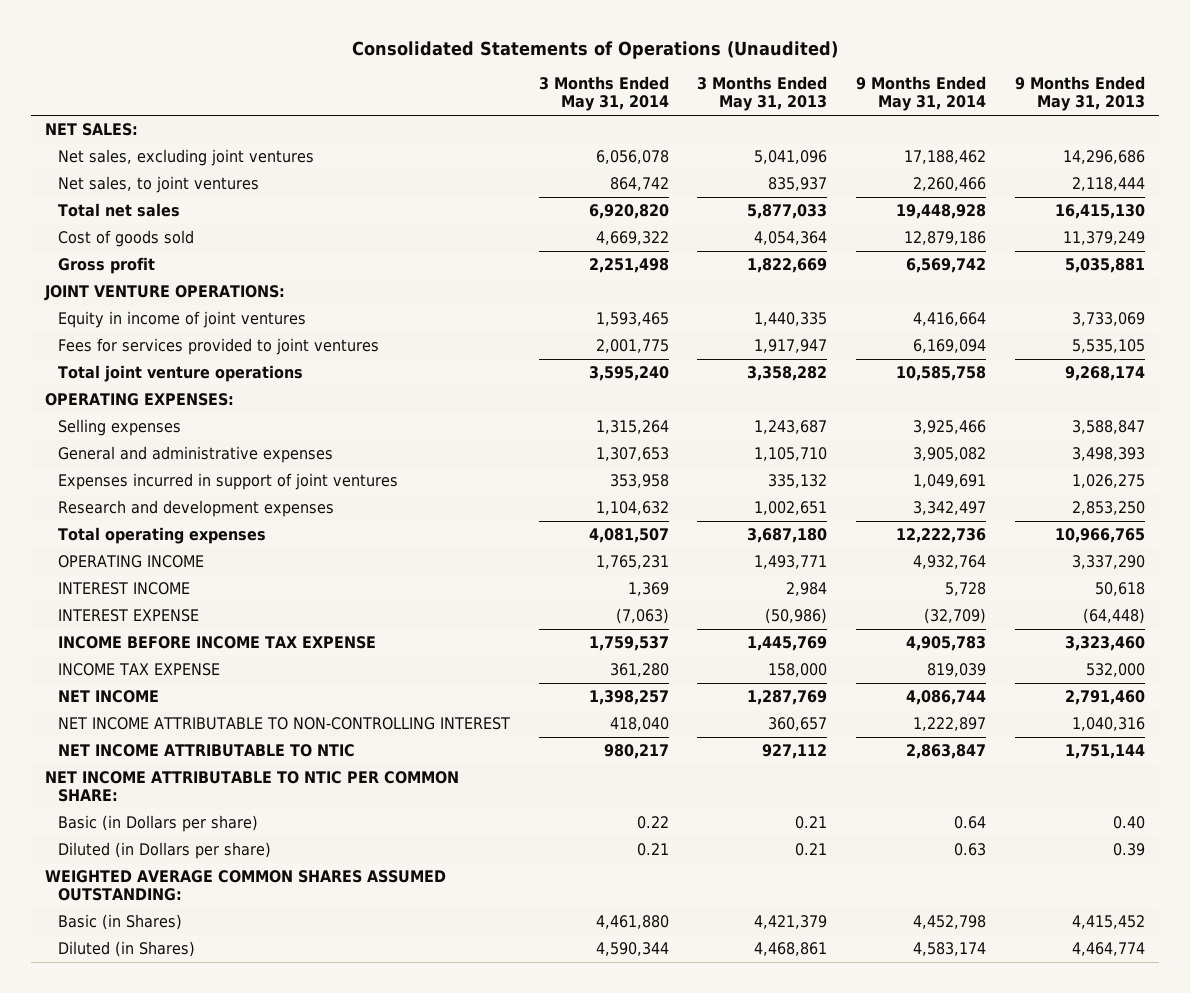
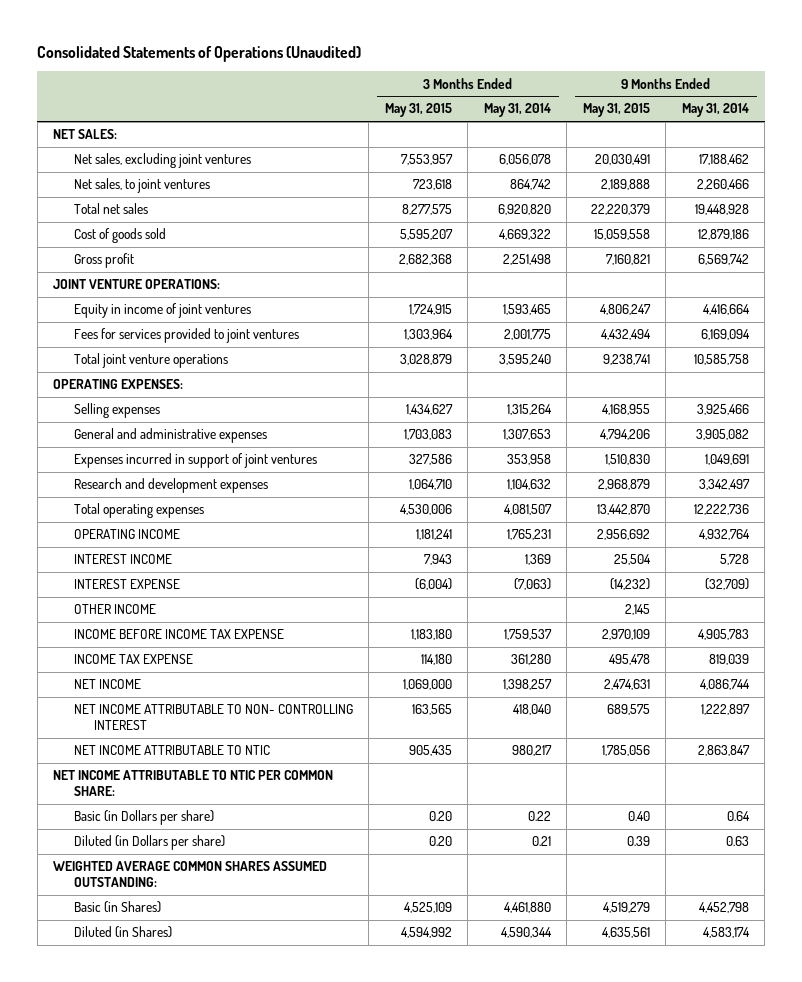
[697,76,828,112] 3 Months Ended May 31, 2013 -> none
[1015,76,1146,112] 9 Months Ended May 31, 2013 -> none
none -> [384,103,452,118] May 31, 2015
none -> [582,103,650,118] May 31, 2015
none -> [73,604,156,615] OTHER INCOME
[57,717,510,731] NET INCOME ATTRIBUTABLE TO NON-CONTROLLING INTEREST -> [73,704,353,730] NET INCOME ATTRIBUTABLE TO NON- CONTROLLING INTEREST

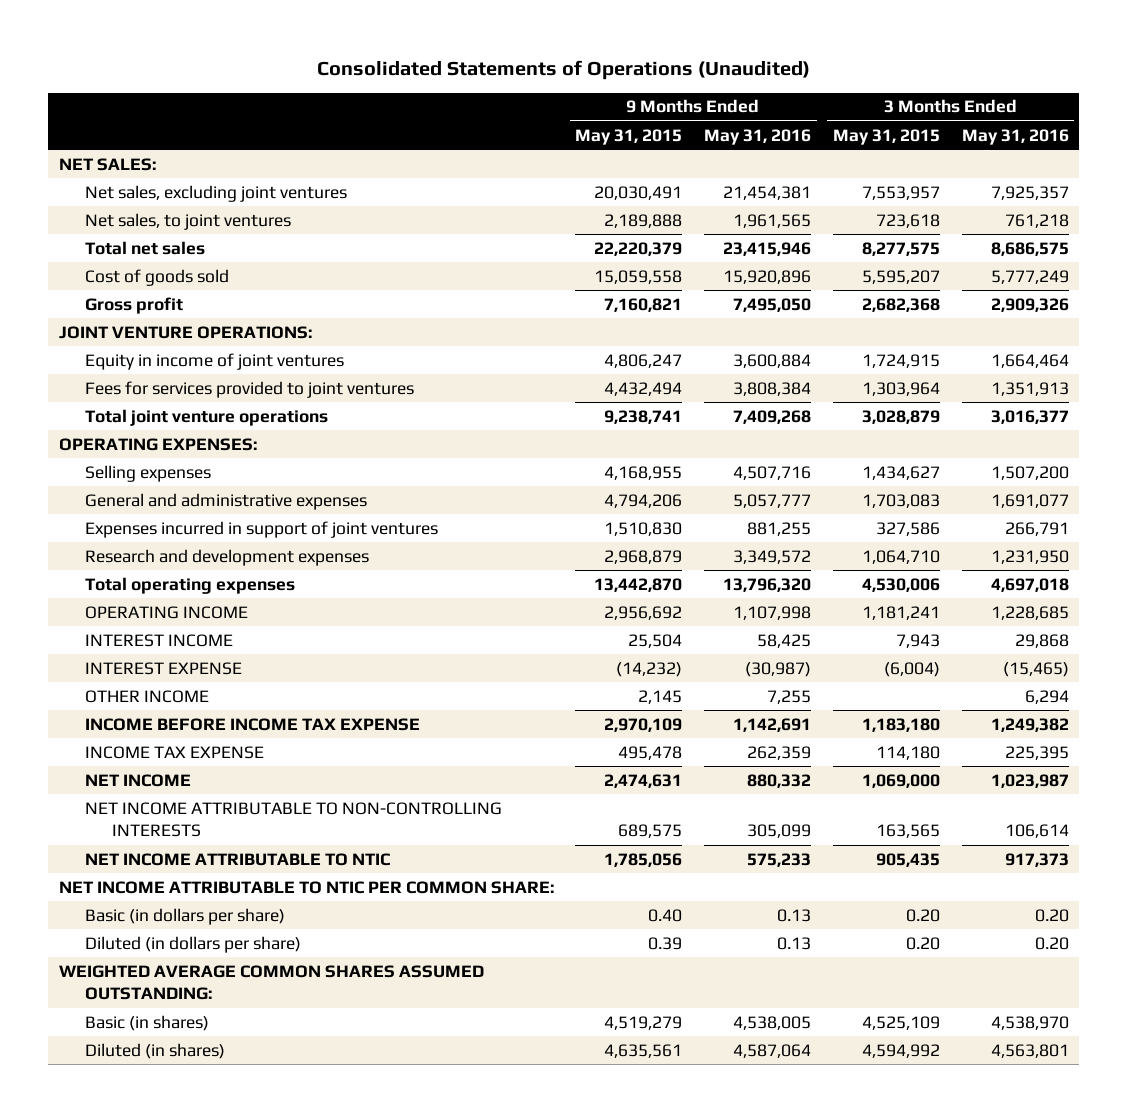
[483,103,551,118] May 31, 2014 -> none
[681,103,749,118] May 31, 2014 -> none
none -> [704,128,812,145] May 31, 2016
none -> [961,128,1069,145] May 31, 2016
[73,704,353,730] NET INCOME ATTRIBUTABLE TO NON- CONTROLLING INTEREST -> [85,801,503,838] NET INCOME ATTRIBUTABLE TO NON-CONTROLLING INTERESTS
[73,810,214,826] Basic (in Dollars per share) -> [85,907,286,925] Basic (in dollars per share)
[73,835,225,851] Diluted (in Dollars per share) -> [85,935,302,953] Diluted (in dollars per share)
[73,901,161,914] Basic (in Shares) -> [85,1014,210,1031] Basic (in shares)
[73,926,172,939] Diluted (in Shares) -> [85,1042,226,1059] Diluted (in shares)

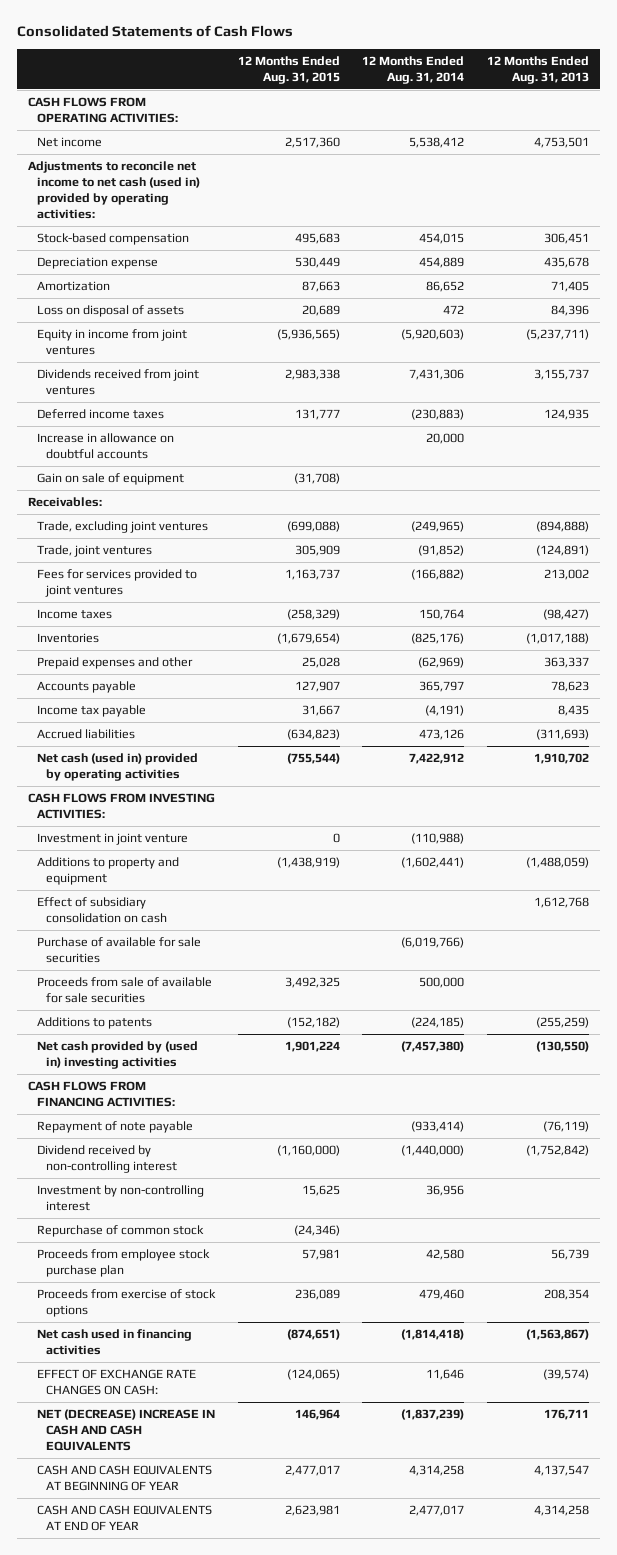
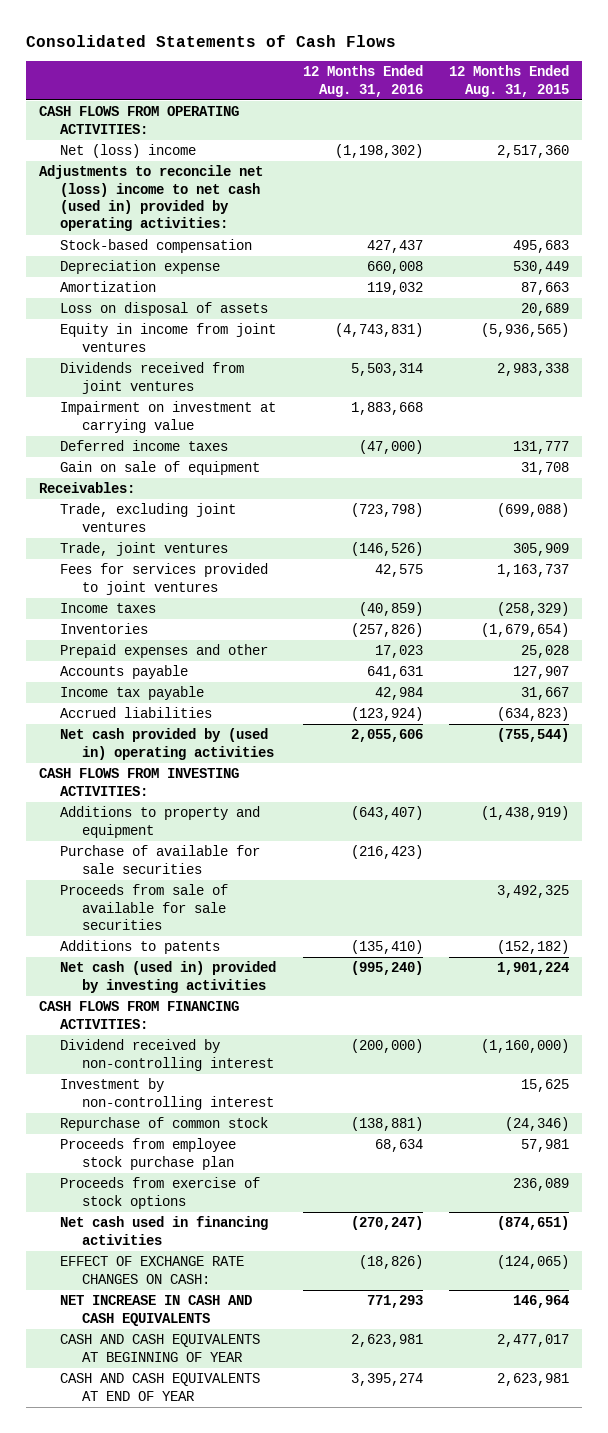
[362,56,465,84] 12 Months Ended Aug. 31, 2014 -> none
[486,56,589,84] 12 Months Ended Aug. 31, 2013 -> none
none -> [302,65,423,97] 12 Months Ended Aug. 31, 2016
[37,137,103,148] Net income -> [60,144,197,159] Net (loss) income
[27,161,201,219] Adjustments to reconcile net income to net cash (used in) provided by operating activities: -> [38,165,263,232] Adjustments to reconcile net (loss) income to net cash (used in) provided by operating activities:
none -> [60,401,277,433] Impairment on investment at carrying value
[37,433,175,459] Increase in allowance on doubtful accounts -> none
[293,473,340,485] (31,708) -> [520,462,569,476] 31,708
[37,753,199,781] Net cash (used in) provided by operating activities -> [60,728,274,760] Net cash provided by (used in) operating activities
[37,833,189,846] Investment in joint venture -> none
[37,897,168,923] Effect of subsidiary consolidation on cash -> none
[37,1041,199,1069] Net cash provided by (used in) investing activities -> [60,961,277,993] Net cash (used in) provided by investing activities
[37,1121,194,1134] Repayment of note payable -> none
[37,1409,216,1451] NET (DECREASE) INCREASE IN CASH AND CASH EQUIVALENTS -> [60,1295,253,1326] NET INCREASE IN CASH AND CASH EQUIVALENTS

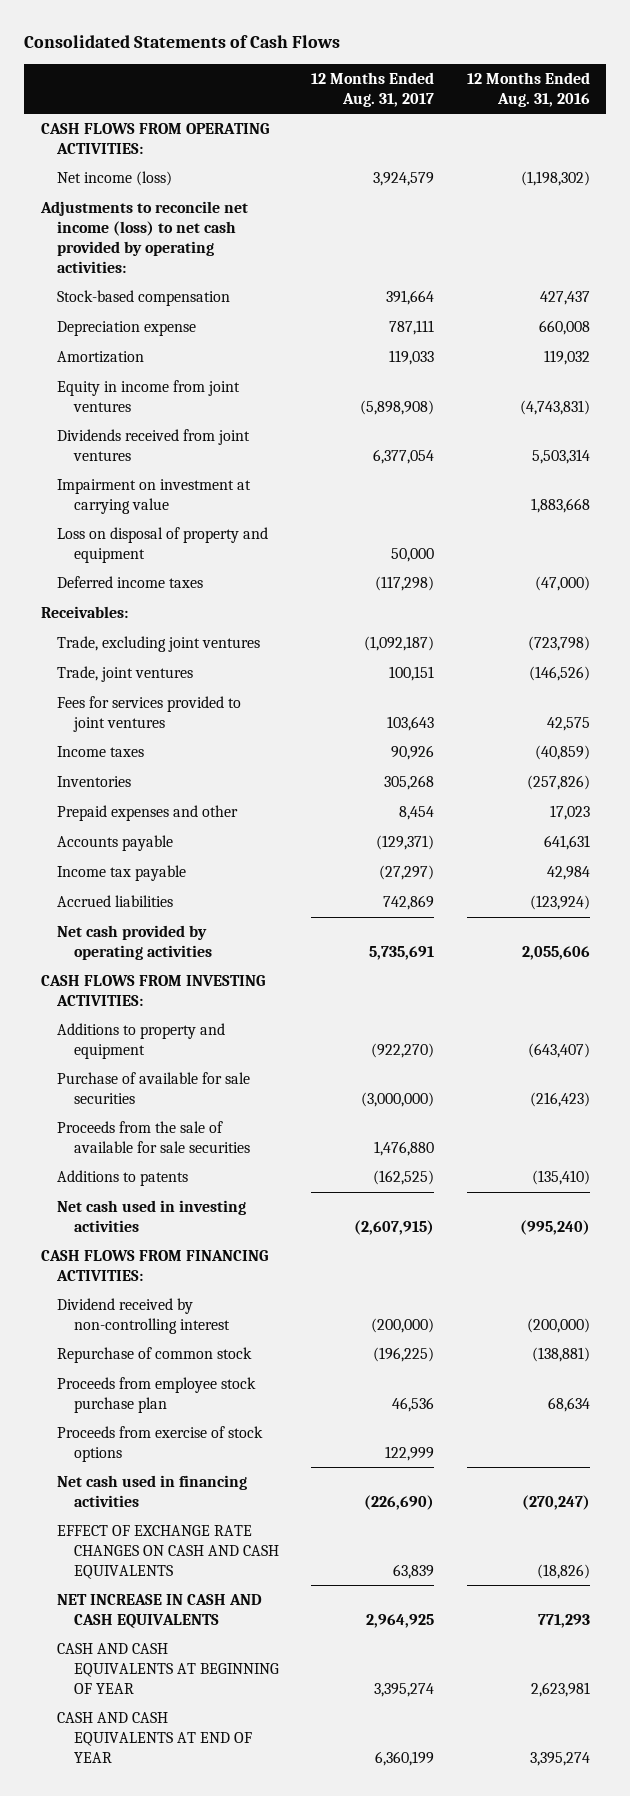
[448,65,569,97] 12 Months Ended Aug. 31, 2015 -> none
none -> [311,72,435,107] 12 Months Ended Aug. 31, 2017
[60,144,197,159] Net (loss) income -> [57,171,173,187] Net income (loss)
[38,165,263,232] Adjustments to reconcile net (loss) income to net cash (used in) provided by operating activities: -> [39,201,248,273] Adjustments to reconcile net income (loss) to net cash provided by operating activities:
[60,302,269,317] Loss on disposal of assets -> none
none -> [57,527,269,563] Loss on disposal of property and equipment
[60,461,261,476] Gain on sale of equipment -> none
[60,728,274,760] Net cash provided by (used in) operating activities -> [57,925,212,960] Net cash provided by operating activities
[60,884,229,931] Proceeds from sale of available for sale securities -> [57,1121,250,1153] Proceeds from the sale of available for sale securities
[60,961,277,993] Net cash (used in) provided by investing activities -> [57,1200,247,1232] Net cash used in investing activities
[60,1078,274,1110] Investment by non-controlling interest -> none
[60,1256,245,1284] EFFECT OF EXCHANGE RATE CHANGES ON CASH: -> [57,1525,279,1579] EFFECT OF EXCHANGE RATE CHANGES ON CASH AND CASH EQUIVALENTS

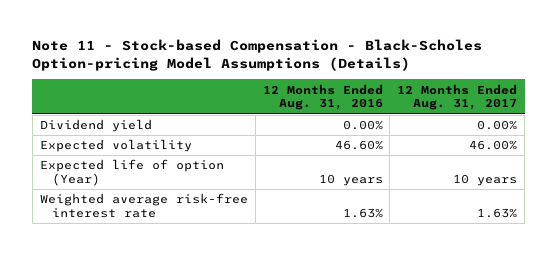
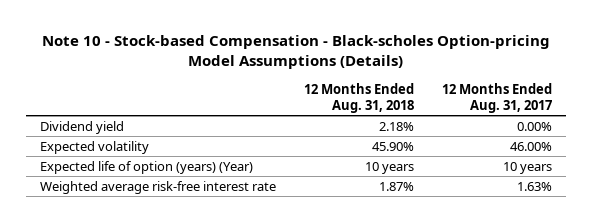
[32,39,483,71] Note 11 - Stock-based Compensation - Black-Scholes Option-pricing Model Assumptions (Details) -> [41,34,550,70] Note 10 - Stock-based Compensation - Black-scholes Option-pricing Model Assumptions (Details)
[262,83,383,111] 12 Months Ended Aug. 31, 2016 -> none
none -> [303,83,414,113] 12 Months Ended Aug. 31, 2018
[39,159,224,186] Expected life of option (Year) -> [39,160,253,174] Expected life of option (years) (Year)

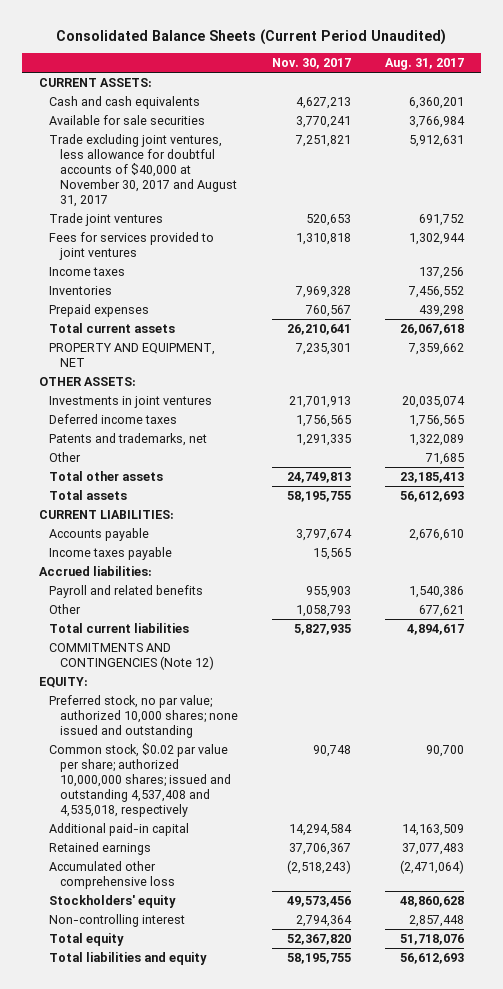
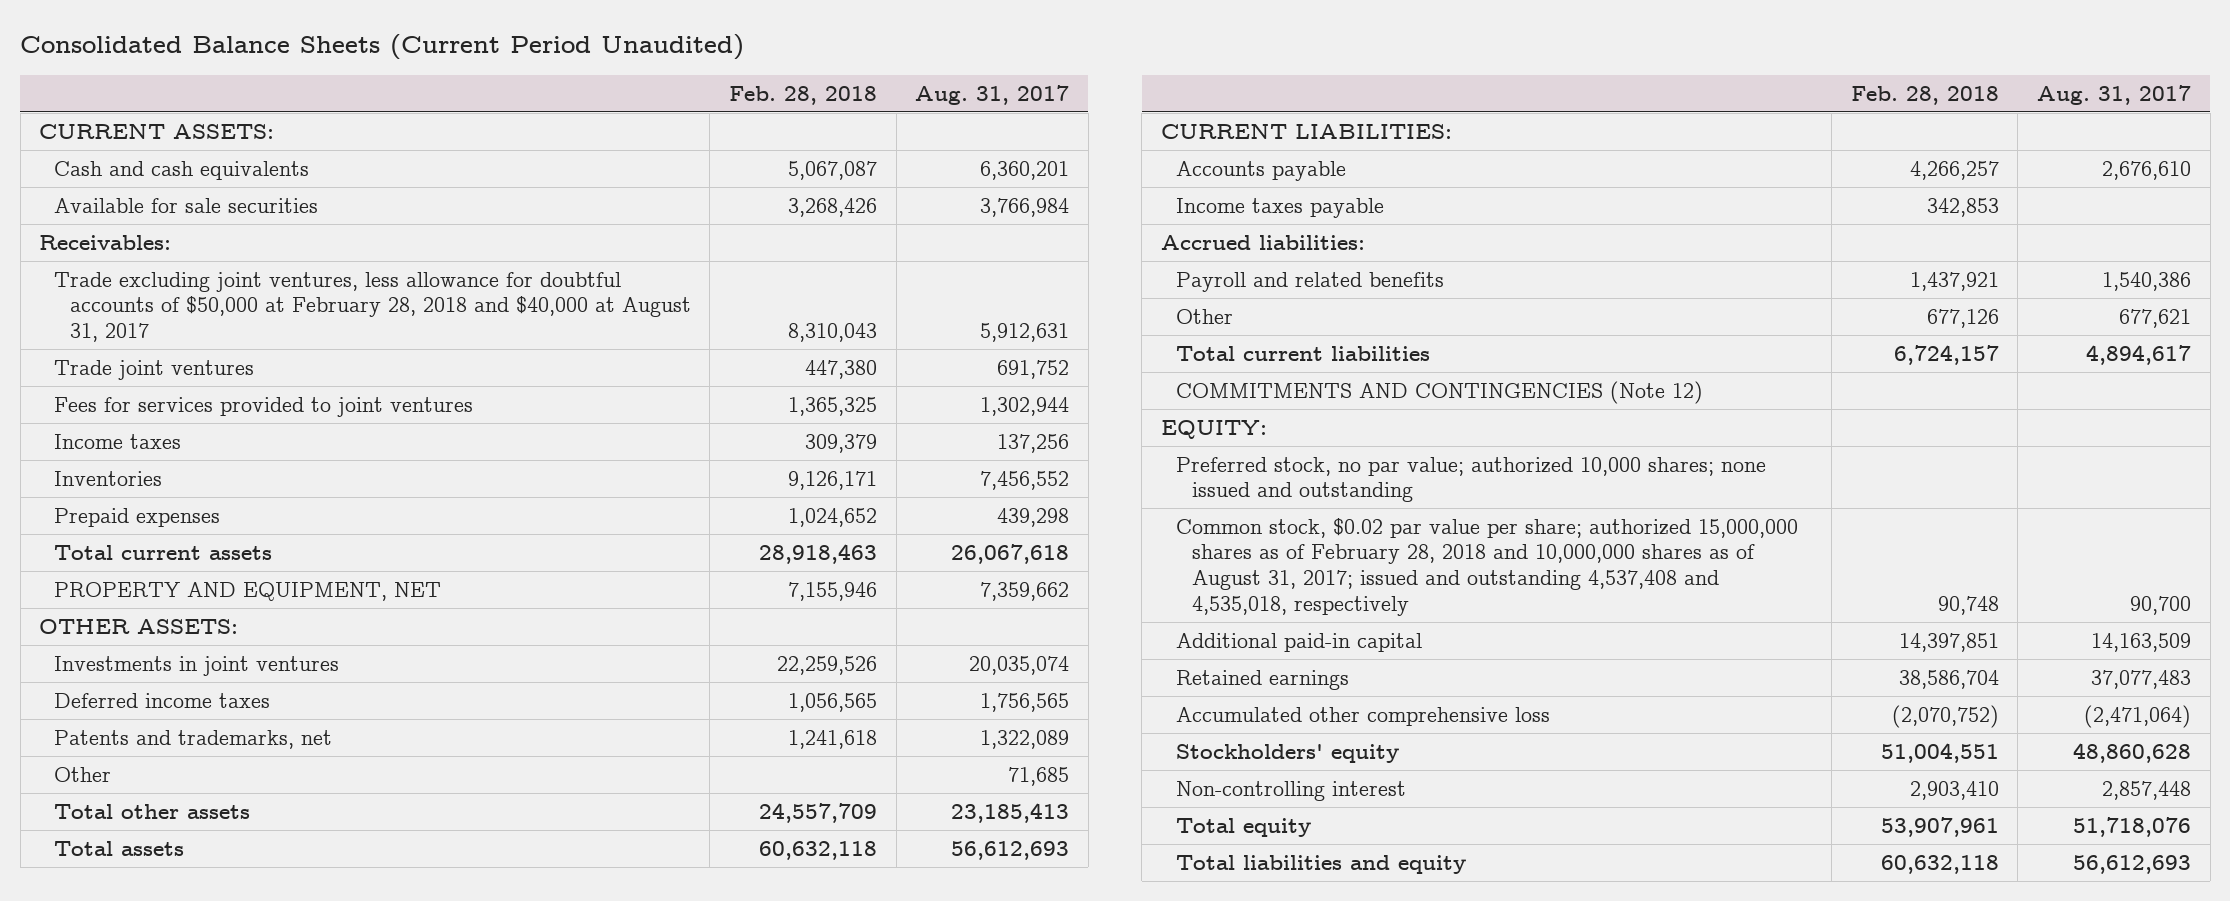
[271,57,351,69] Nov. 30, 2017 -> none
none -> [729,85,878,105] Feb. 28, 2018
none -> [39,234,172,250] Receivables:
[49,133,237,207] Trade excluding joint ventures, less allowance for doubtful accounts of $40,000 at November 30, 2017 and August 31, 2017 -> [54,271,691,343] Trade excluding joint ventures, less allowance for doubtful accounts of $50,000 at February 28, 2018 and $40,000 at August 31, 2017
[49,742,231,817] Common stock, $0.02 par value per share; authorized 10,000,000 shares; issued and outstanding 4,537,408 and 4,535,018, respectively -> [1176,517,1799,616] Common stock, $0.02 par value per share; authorized 15,000,000 shares as of February 28, 2018 and 10,000,000 shares as of August 31, 2017; issued and outstanding 4,537,408 and 4,535,018, respectively

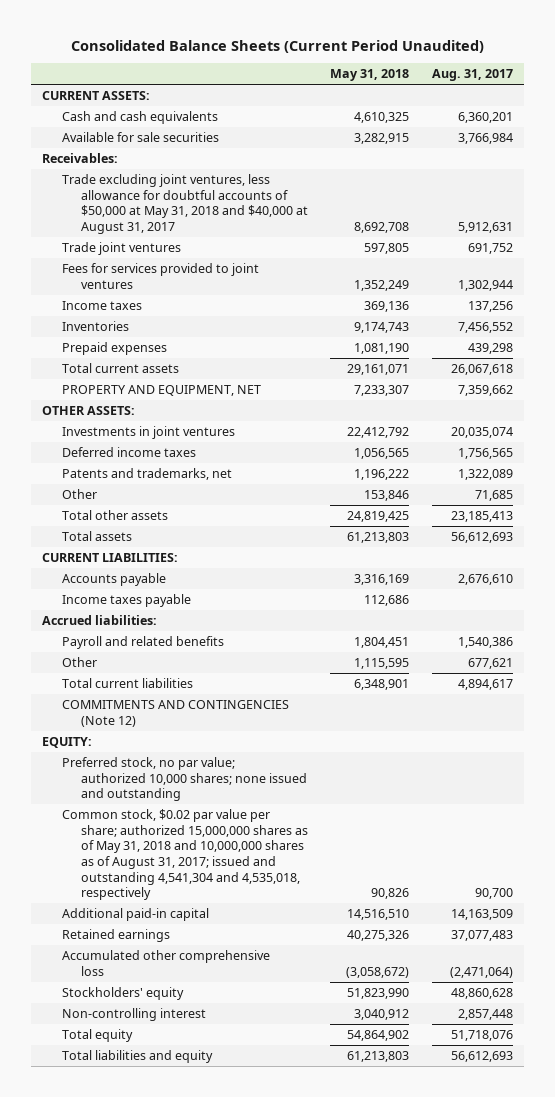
[729,85,878,105] Feb. 28, 2018 -> none
none -> [330,69,410,82] May 31, 2018
[54,271,691,343] Trade excluding joint ventures, less allowance for doubtful accounts of $50,000 at February 28, 2018 and $40,000 at August 31, 2017 -> [61,174,308,234] Trade excluding joint ventures, less allowance for doubtful accounts of $50,000 at May 31, 2018 and $40,000 at August 31, 2017
[1176,517,1799,616] Common stock, $0.02 par value per share; authorized 15,000,000 shares as of February 28, 2018 and 10,000,000 shares as of August 31, 2017; issued and outstanding 4,537,408 and 4,535,018, respectively -> [61,809,308,901] Common stock, $0.02 par value per share; authorized 15,000,000 shares as of May 31, 2018 and 10,000,000 shares as of August 31, 2017; issued and outstanding 4,541,304 and 4,535,018, respectively

